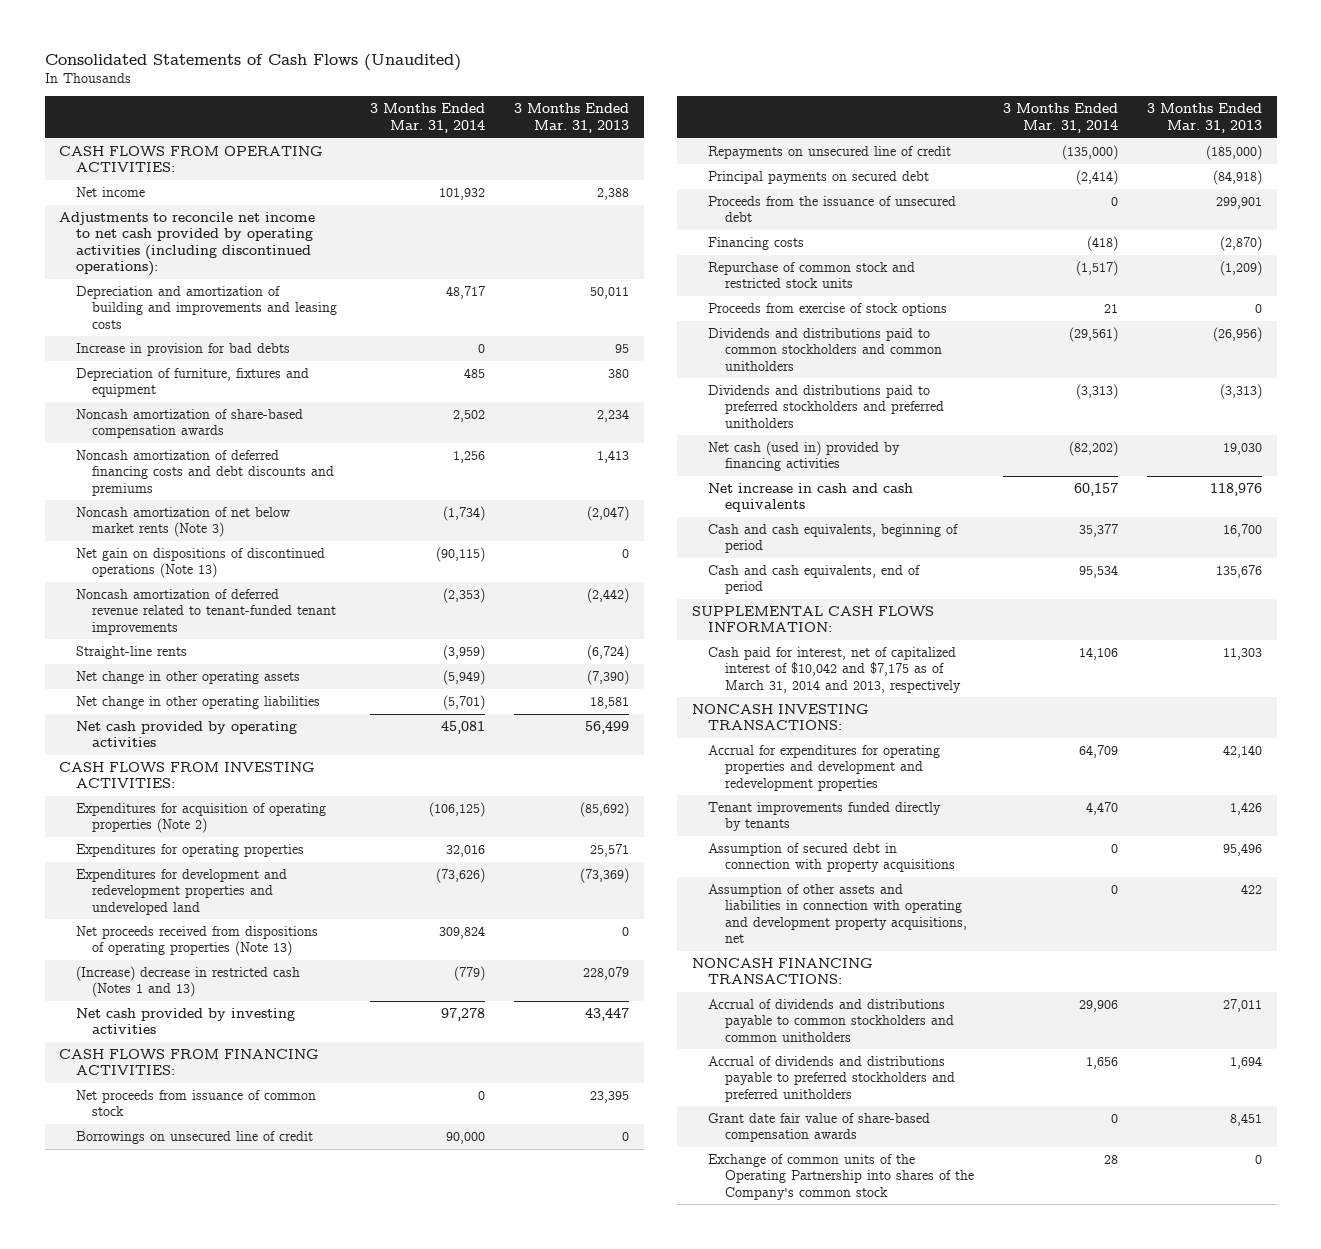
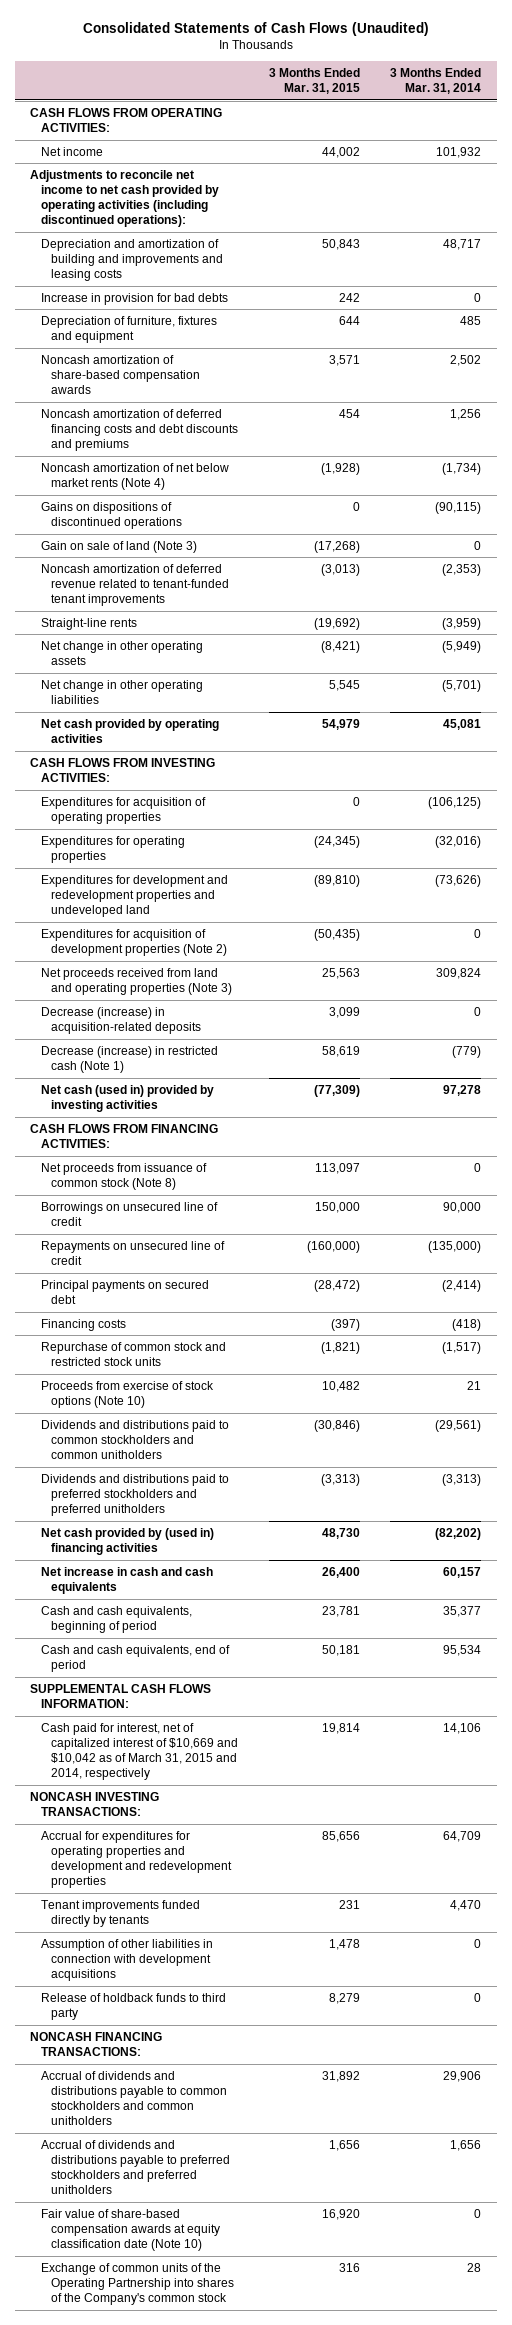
[514,103,630,133] 3 Months Ended Mar. 31, 2013 -> none
none -> [268,68,360,95] 3 Months Ended Mar. 31, 2015
[75,507,290,538] Noncash amortization of net below market rents (Note 3) -> [40,462,229,490] Noncash amortization of net below market rents (Note 4)
[75,548,325,579] Net gain on dispositions of discontinued operations (Note 13) -> [40,501,183,529] Gains on dispositions of discontinued operations
none -> [40,540,197,553] Gain on sale of land (Note 3)
[75,803,326,834] Expenditures for acquisition of operating properties (Note 2) -> [40,796,206,824] Expenditures for acquisition of operating properties
[446,845,486,858] 32,016 -> [435,835,482,848] (32,016)
none -> [40,928,228,956] Expenditures for acquisition of development properties (Note 2)
[75,926,318,957] Net proceeds received from dispositions of operating properties (Note 13) -> [40,967,233,995] Net proceeds received from land and operating properties (Note 3)
none -> [40,1006,202,1034] Decrease (increase) in acquisition-related deposits
[75,966,300,998] (Increase) decrease in restricted cash (Notes 1 and 13) -> [40,1045,218,1073] Decrease (increase) in restricted cash (Note 1)
[75,1008,295,1035] Net cash provided by investing activities -> [40,1084,214,1112] Net cash (used in) provided by investing activities
[75,1090,316,1117] Net proceeds from issuance of common stock -> [40,1162,207,1190] Net proceeds from issuance of common stock (Note 8)
[708,196,957,223] Proceeds from the issuance of unsecured debt -> none
[708,303,948,317] Proceeds from exercise of stock options -> [40,1380,214,1408] Proceeds from exercise of stock options (Note 10)
[708,441,901,472] Net cash (used in) provided by financing activities -> [40,1527,214,1555] Net cash provided by (used in) financing activities
[708,647,961,693] Cash paid for interest, net of capitalized interest of $10,042 and $7,175 as of March 31, 2014 and 2013, respectively -> [40,1722,239,1781] Cash paid for interest, net of capitalized interest of $10,669 and $10,042 as of March 31, 2015 and 2014, respectively
[708,843,955,873] Assumption of secured debt in connection with property acquisitions -> none
[708,884,967,943] Assumption of other assets and liabilities in connection with operating and development property acquisitions, net -> [40,1938,213,1982] Assumption of other liabilities in connection with development acquisitions
none -> [40,1992,226,2020] Release of holdback funds to third party
[708,1113,931,1143] Grant date fair value of share-based compensation awards -> [40,2208,221,2252] Fair value of share-based compensation awards at equity classification date (Note 10)

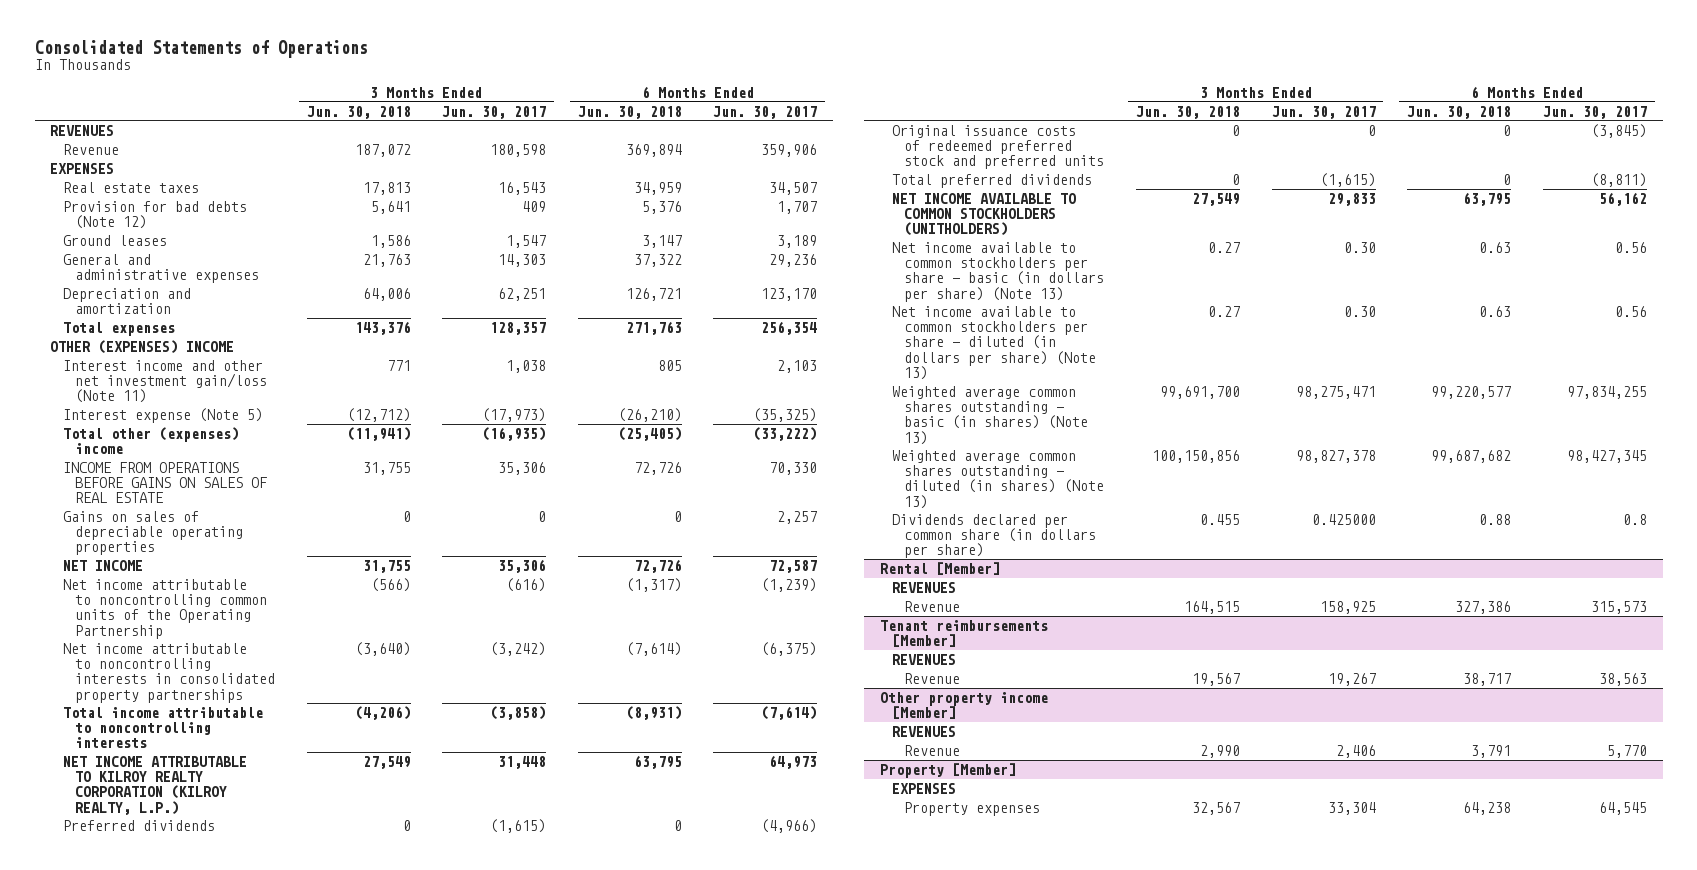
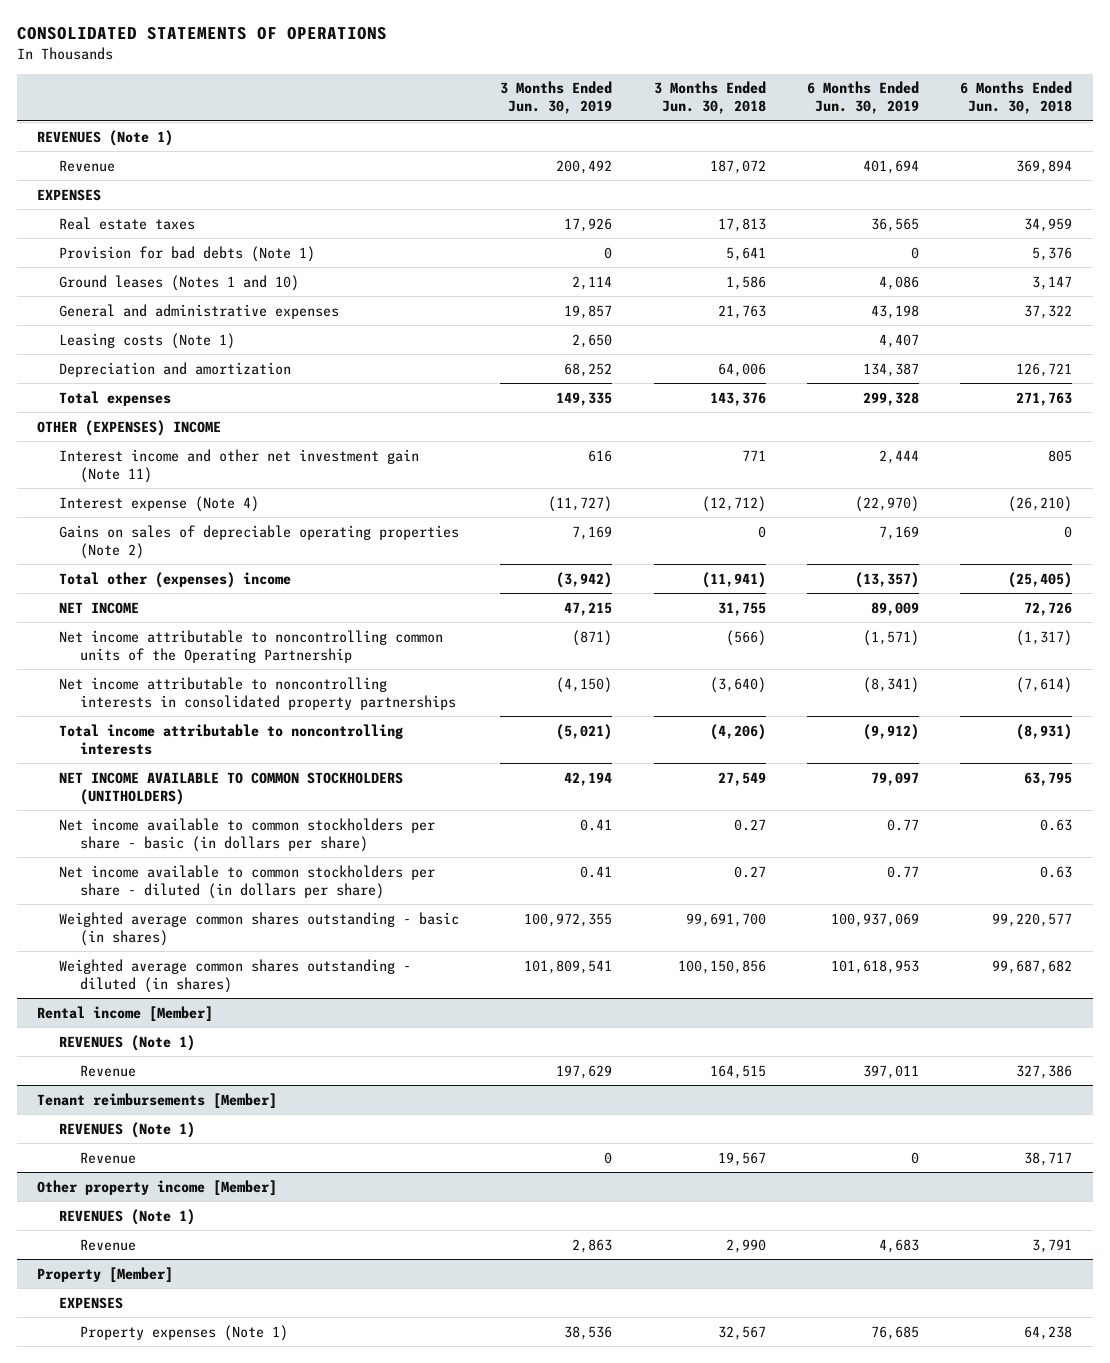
[34,39,368,58] Consolidated Statements of Operations -> [16,27,387,41] CONSOLIDATED STATEMENTS OF OPERATIONS
[442,105,547,119] Jun. 30, 2017 -> none
[713,105,818,119] Jun. 30, 2017 -> none
none -> [500,81,613,115] 3 Months Ended Jun. 30, 2019
none -> [807,81,920,115] 6 Months Ended Jun. 30, 2019
[50,125,115,137] REVENUES -> [37,129,174,146] REVENUES (Note 1)
[62,201,247,230] Provision for bad debts (Note 12) -> [58,245,315,262] Provision for bad debts (Note 1)
[62,235,167,247] Ground leases -> [58,274,299,291] Ground leases (Notes 1 and 10)
none -> [58,332,235,349] Leasing costs (Note 1)
[62,360,268,404] Interest income and other net investment gain/loss (Note 11) -> [58,448,419,483] Interest income and other net investment gain (Note 11)
[62,408,263,424] Interest expense (Note 5) -> [58,495,259,512] Interest expense (Note 4)
none -> [58,524,459,559] Gains on sales of depreciable operating properties (Note 2)
[62,462,268,504] INCOME FROM OPERATIONS BEFORE GAINS ON SALES OF REAL ESTATE -> none
[62,511,244,556] Gains on sales of depreciable operating properties -> none
[62,756,247,815] NET INCOME ATTRIBUTABLE TO KILROY REALTY CORPORATION (KILROY REALTY, L.P.) -> none
[62,820,215,832] Preferred dividends -> none
[892,125,1105,170] Original issuance costs of redeemed preferred stock and preferred units -> none
[892,174,1093,189] Total preferred dividends -> none
[892,514,1097,559] Dividends declared per common share (in dollars per share) -> none
[892,242,1105,302] Net income available to common stockholders per share - basic (in dollars per share) (Note 13) -> [58,817,435,852] Net income available to common stockholders per share - basic (in dollars per share)
[892,306,1097,380] Net income available to common stockholders per share - diluted (in dollars per share) (Note 13) -> [58,864,435,899] Net income available to common stockholders per share - diluted (in dollars per share)
[892,386,1089,445] Weighted average common shares outstanding - basic (in shares) (Note 13) -> [58,911,459,946] Weighted average common shares outstanding - basic (in shares)
[892,450,1105,509] Weighted average common shares outstanding - diluted (in shares) (Note 13) -> [58,958,411,993] Weighted average common shares outstanding - diluted (in shares)
[879,562,1000,576] Rental [Member] -> [37,1005,214,1022] Rental income [Member]
[892,582,957,594] REVENUES -> [58,1034,195,1051] REVENUES (Note 1)
[892,654,957,666] REVENUES -> [58,1121,195,1138] REVENUES (Note 1)
[892,726,957,738] REVENUES -> [58,1208,195,1225] REVENUES (Note 1)
[904,802,1041,817] Property expenses -> [80,1324,289,1341] Property expenses (Note 1)

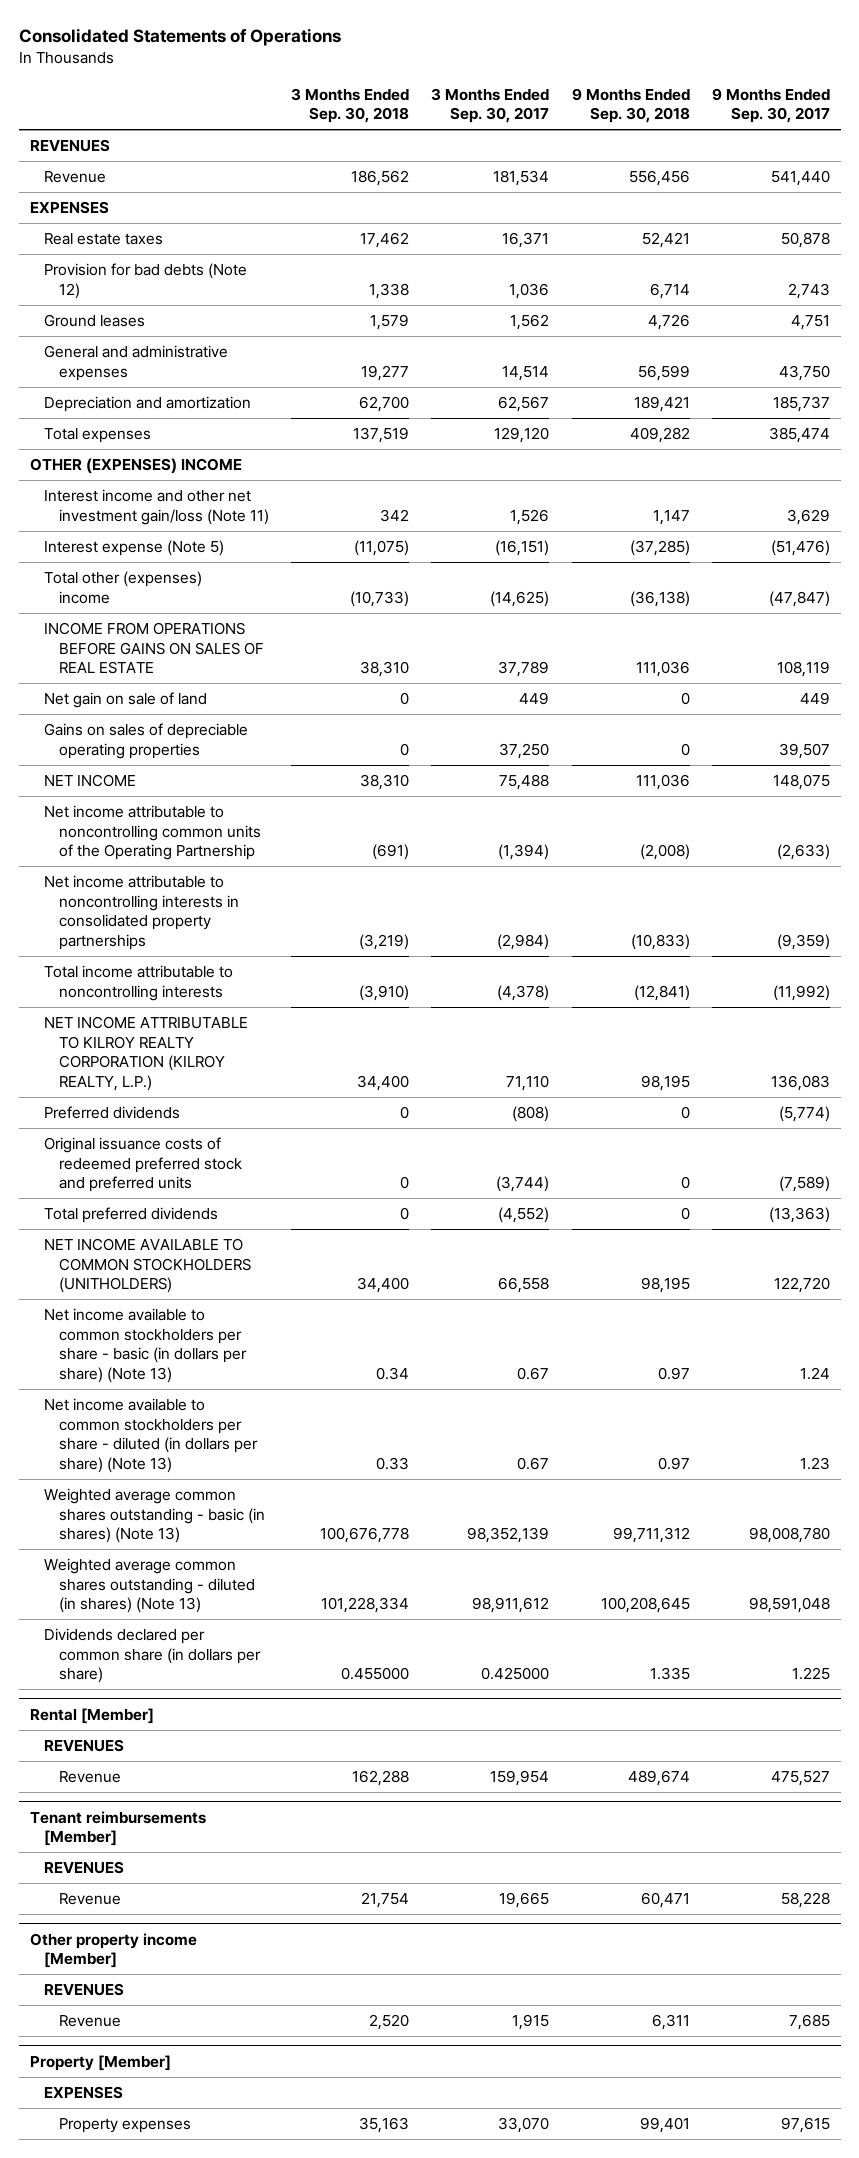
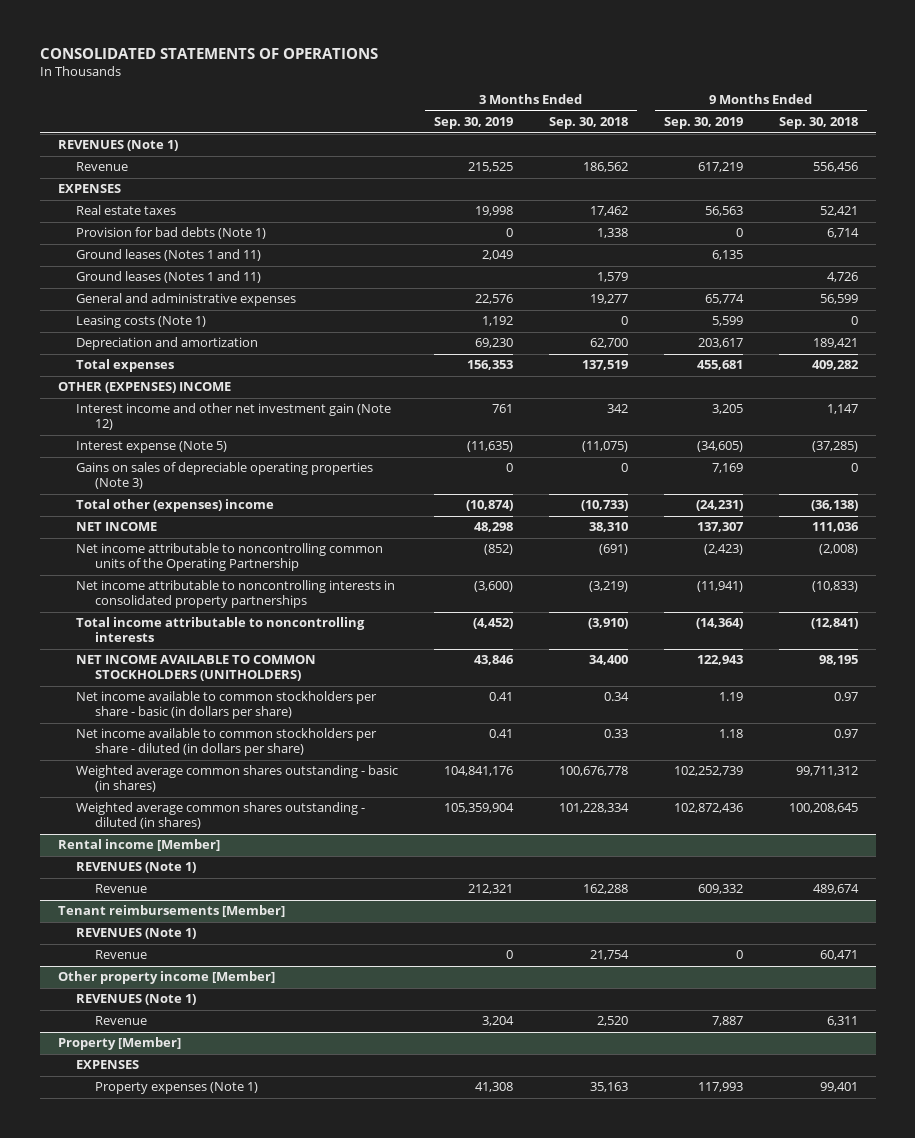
[18,28,341,47] Consolidated Statements of Operations -> [39,48,378,60] CONSOLIDATED STATEMENTS OF OPERATIONS
[431,87,550,124] 3 Months Ended Sep. 30, 2017 -> none
[711,87,830,124] 9 Months Ended Sep. 30, 2017 -> none
none -> [434,117,514,130] Sep. 30, 2019
none -> [663,117,743,130] Sep. 30, 2019
[29,138,110,152] REVENUES -> [57,140,178,152] REVENUES (Note 1)
[44,262,248,299] Provision for bad debts (Note 12) -> [76,227,267,240] Provision for bad debts (Note 1)
none -> [76,249,262,262] Ground leases (Notes 1 and 11)
[44,313,146,327] Ground leases -> [76,271,262,284] Ground leases (Notes 1 and 11)
none -> [76,315,207,329] Leasing costs (Note 1)
[44,488,269,525] Interest income and other net investment gain/loss (Note 11) -> [76,403,392,431] Interest income and other net investment gain (Note 12)
none -> [76,462,374,490] Gains on sales of depreciable operating properties (Note 3)
[44,621,264,675] INCOME FROM OPERATIONS BEFORE GAINS ON SALES OF REAL ESTATE -> none
[44,691,208,708] Net gain on sale of land -> none
[44,722,249,759] Gains on sales of depreciable operating properties -> none
[44,1015,249,1091] NET INCOME ATTRIBUTABLE TO KILROY REALTY CORPORATION (KILROY REALTY, L.P.) -> none
[44,1105,181,1119] Preferred dividends -> none
[44,1136,242,1193] Original issuance costs of redeemed preferred stock and preferred units -> none
[44,1206,219,1223] Total preferred dividends -> none
[44,1627,261,1684] Dividends declared per common share (in dollars per share) -> none
[44,1307,247,1383] Net income available to common stockholders per share - basic (in dollars per share) (Note 13) -> [76,691,378,720] Net income available to common stockholders per share - basic (in dollars per share)
[44,1397,258,1473] Net income available to common stockholders per share - diluted (in dollars per share) (Note 13) -> [76,728,378,757] Net income available to common stockholders per share - diluted (in dollars per share)
[44,1487,265,1544] Weighted average common shares outstanding - basic (in shares) (Note 13) -> [76,765,399,793] Weighted average common shares outstanding - basic (in shares)
[44,1557,255,1614] Weighted average common shares outstanding - diluted (in shares) (Note 13) -> [76,802,366,830] Weighted average common shares outstanding - diluted (in shares)
[29,1707,154,1724] Rental [Member] -> [57,839,220,852] Rental income [Member]
[44,1738,125,1752] REVENUES -> [76,862,197,874] REVENUES (Note 1)
[44,1860,125,1874] REVENUES -> [76,928,197,940] REVENUES (Note 1)
[44,1982,125,1996] REVENUES -> [76,994,197,1006] REVENUES (Note 1)
[58,2117,191,2133] Property expenses -> [94,1082,258,1095] Property expenses (Note 1)

